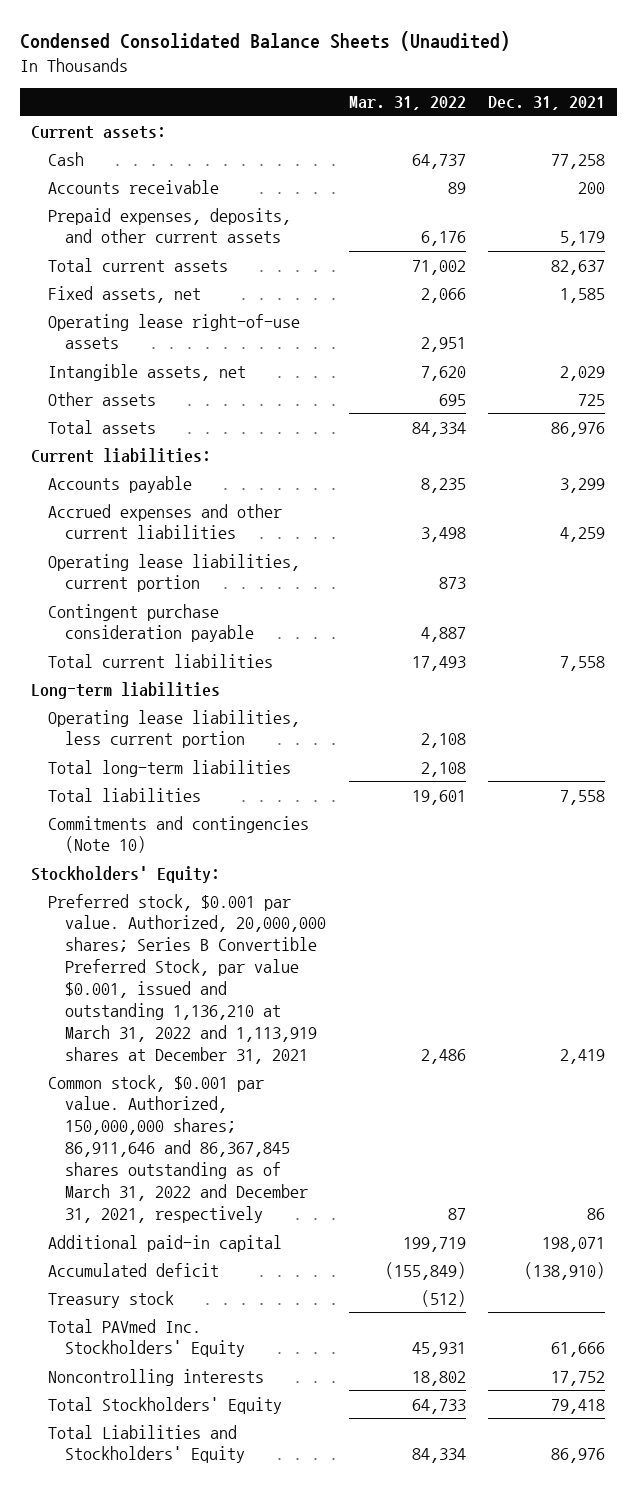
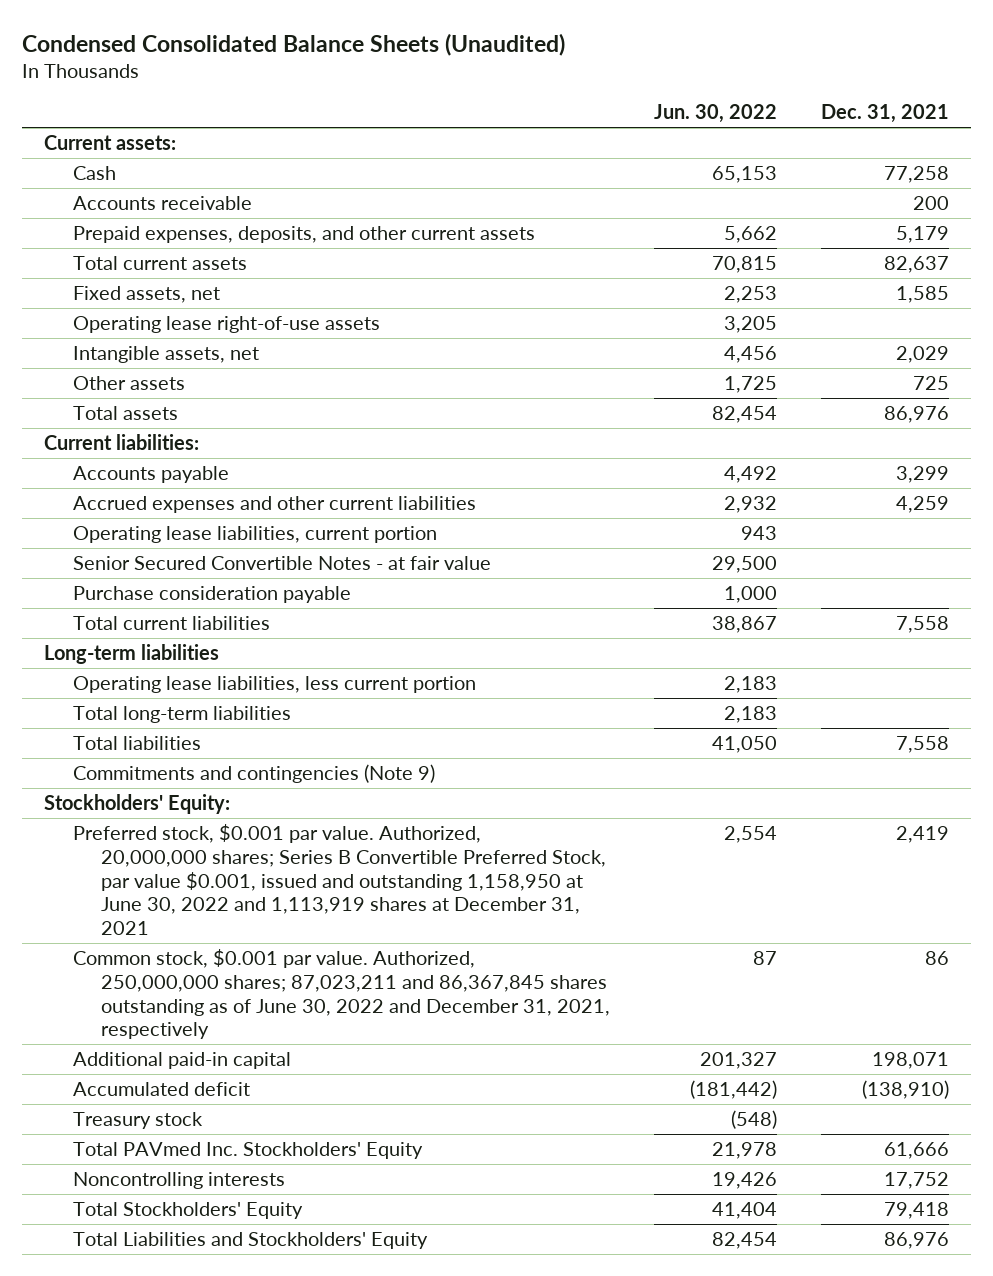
[348,96,466,111] Mar. 31, 2022 -> none
none -> [654,104,778,124] Jun. 30, 2022
none -> [72,555,491,570] Senior Secured Convertible Notes - at fair value
[48,603,255,643] Contingent purchase consideration payable -> [72,585,351,603] Purchase consideration payable
[48,815,310,854] Commitments and contingencies (Note 10) -> [72,763,435,783] Commitments and contingencies (Note 9)
[48,893,327,1065] Preferred stock, $0.001 par value. Authorized, 20,000,000 shares; Series B Convertible Preferred Stock, par value $0.001, issued and outstanding 1,136,210 at March 31, 2022 and 1,113,919 shares at December 31, 2021 -> [72,823,607,936] Preferred stock, $0.001 par value. Authorized, 20,000,000 shares; Series B Convertible Preferred Stock, par value $0.001, issued and outstanding 1,158,950 at June 30, 2022 and 1,113,919 shares at December 31, 2021
[48,1074,309,1224] Common stock, $0.001 par value. Authorized, 150,000,000 shares; 86,911,646 and 86,367,845 shares outstanding as of March 31, 2022 and December 31, 2021, respectively -> [72,948,611,1040] Common stock, $0.001 par value. Authorized, 250,000,000 shares; 87,023,211 and 86,367,845 shares outstanding as of June 30, 2022 and December 31, 2021, respectively

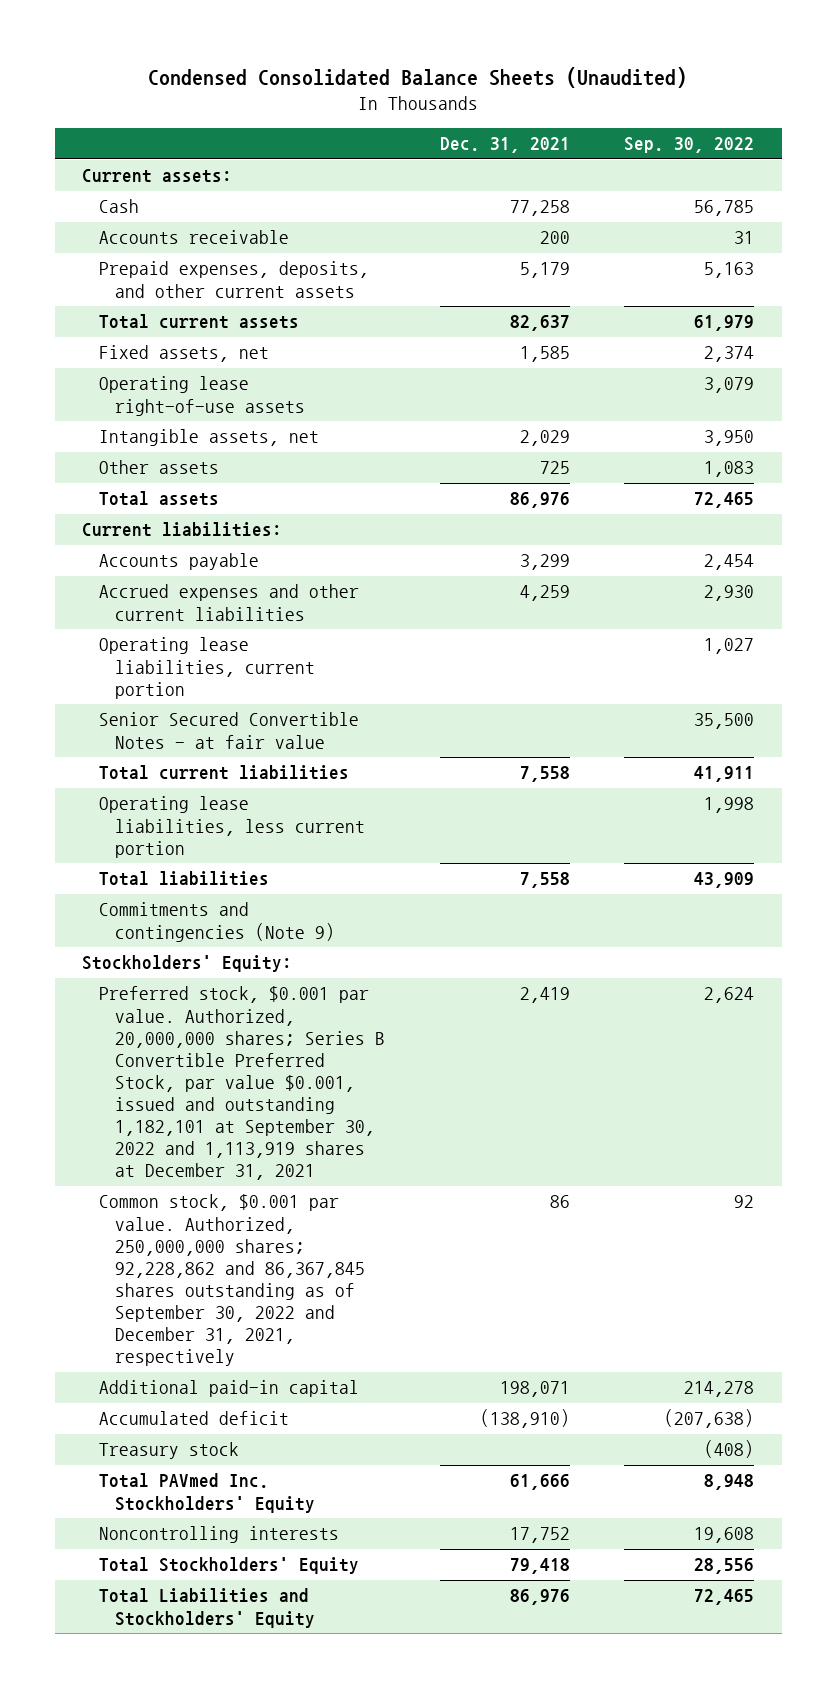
[654,104,778,124] Jun. 30, 2022 -> none
none -> [624,137,755,154] Sep. 30, 2022
[72,585,351,603] Purchase consideration payable -> none
[43,643,219,664] Long-term liabilities -> none
[72,705,291,723] Total long-term liabilities -> none
[72,823,607,936] Preferred stock, $0.001 par value. Authorized, 20,000,000 shares; Series B Convertible Preferred Stock, par value $0.001, issued and outstanding 1,158,950 at June 30, 2022 and 1,113,919 shares at December 31, 2021 -> [98,986,386,1181] Preferred stock, $0.001 par value. Authorized, 20,000,000 shares; Series B Convertible Preferred Stock, par value $0.001, issued and outstanding 1,182,101 at September 30, 2022 and 1,113,919 shares at December 31, 2021
[72,948,611,1040] Common stock, $0.001 par value. Authorized, 250,000,000 shares; 87,023,211 and 86,367,845 shares outstanding as of June 30, 2022 and December 31, 2021, respectively -> [98,1194,366,1367] Common stock, $0.001 par value. Authorized, 250,000,000 shares; 92,228,862 and 86,367,845 shares outstanding as of September 30, 2022 and December 31, 2021, respectively

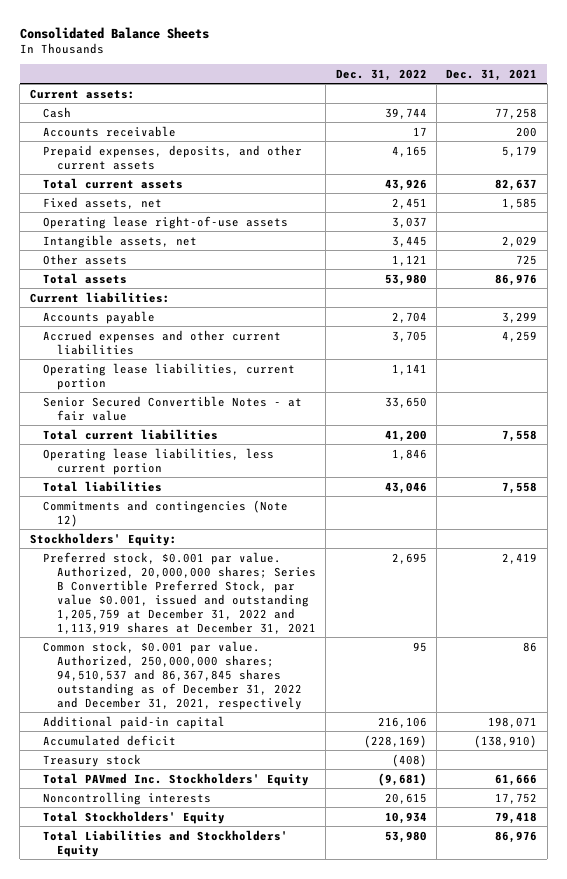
[148,66,688,88] Condensed Consolidated Balance Sheets (Unaudited) -> [19,26,209,39] Consolidated Balance Sheets
[624,137,755,154] Sep. 30, 2022 -> none
none -> [335,68,427,81] Dec. 31, 2022
[98,902,336,942] Commitments and contingencies (Note 9) -> [43,499,289,527] Commitments and contingencies (Note 12)
[98,986,386,1181] Preferred stock, $0.001 par value. Authorized, 20,000,000 shares; Series B Convertible Preferred Stock, par value $0.001, issued and outstanding 1,182,101 at September 30, 2022 and 1,113,919 shares at December 31, 2021 -> [43,551,316,634] Preferred stock, $0.001 par value. Authorized, 20,000,000 shares; Series B Convertible Preferred Stock, par value $0.001, issued and outstanding 1,205,759 at December 31, 2022 and 1,113,919 shares at December 31, 2021
[98,1194,366,1367] Common stock, $0.001 par value. Authorized, 250,000,000 shares; 92,228,862 and 86,367,845 shares outstanding as of September 30, 2022 and December 31, 2021, respectively -> [43,640,302,710] Common stock, $0.001 par value. Authorized, 250,000,000 shares; 94,510,537 and 86,367,845 shares outstanding as of December 31, 2022 and December 31, 2021, respectively

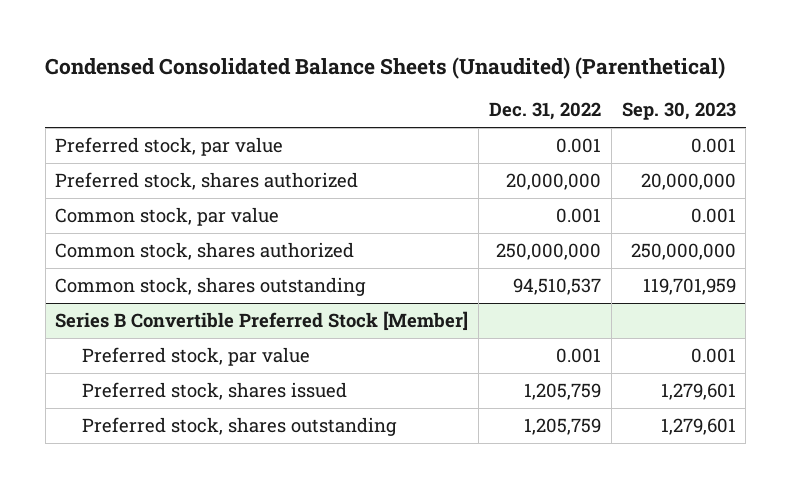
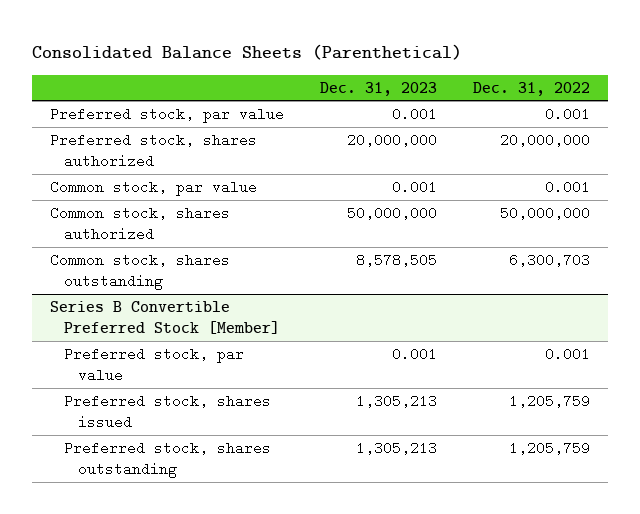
[45,56,726,79] Condensed Consolidated Balance Sheets (Unaudited) (Parenthetical) -> [32,44,463,61] Consolidated Balance Sheets (Parenthetical)
[621,102,736,121] Sep. 30, 2023 -> none
none -> [320,81,438,96] Dec. 31, 2023
[495,243,601,261] 250,000,000 -> [499,205,590,220] 50,000,000
[512,278,601,296] 94,510,537 -> [508,252,590,267] 6,300,703

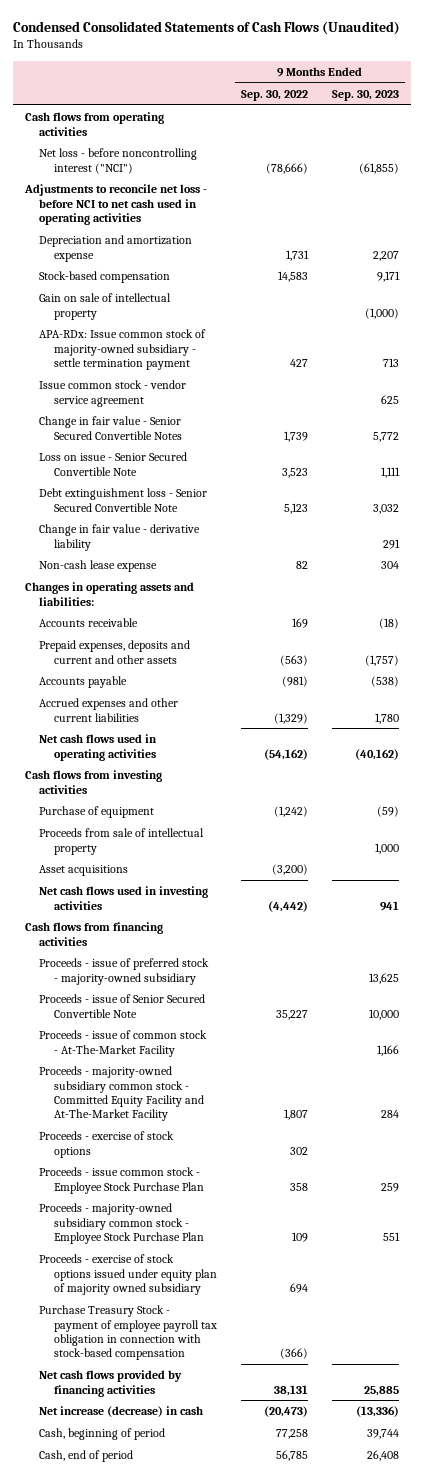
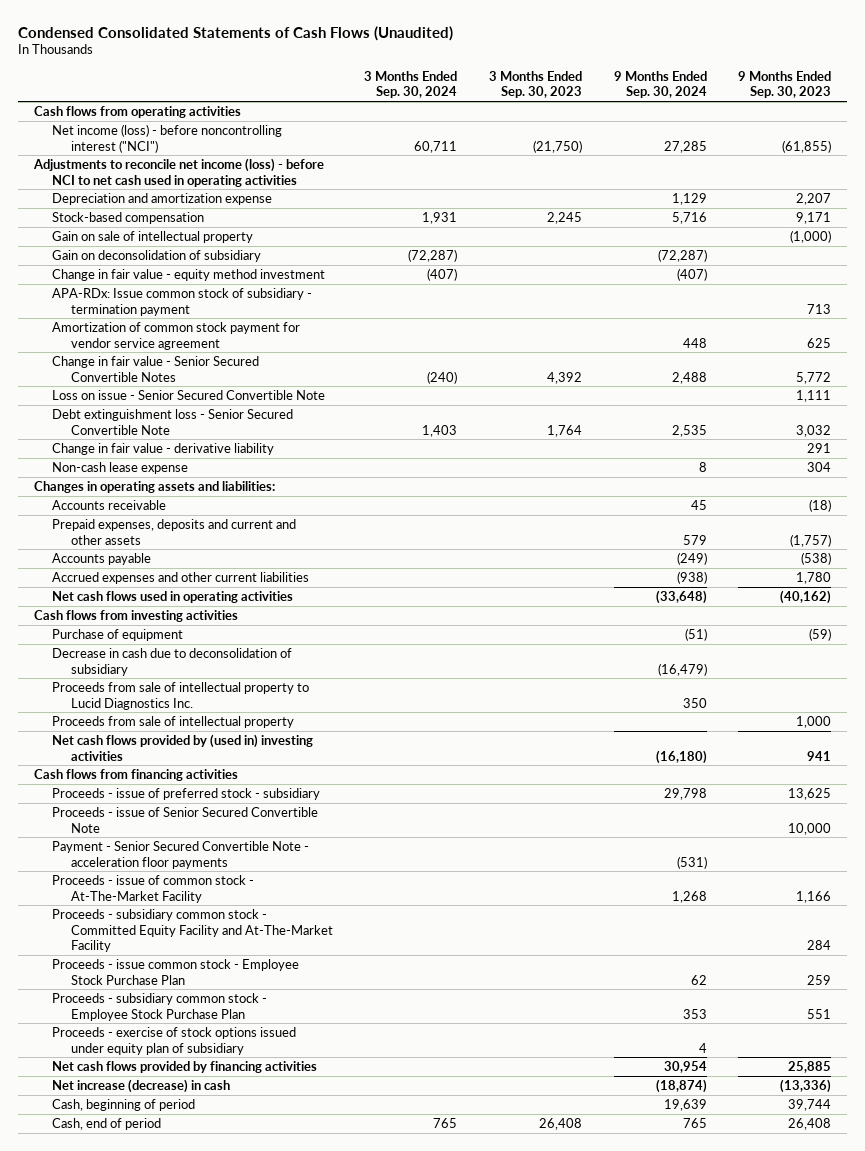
[241,89,309,101] Sep. 30, 2022 -> none
none -> [364,70,458,99] 3 Months Ended Sep. 30, 2024
none -> [489,70,583,99] 3 Months Ended Sep. 30, 2023
none -> [613,70,707,99] 9 Months Ended Sep. 30, 2024
[39,148,198,174] Net loss - before noncontrolling interest ("NCI") -> [52,123,283,153] Net income (loss) - before noncontrolling interest ("NCI")
[24,184,208,225] Adjustments to reconcile net loss - before NCI to net cash used in operating activities -> [33,157,325,187] Adjustments to reconcile net income (loss) - before NCI to net cash used in operating activities
none -> [52,249,262,262] Gain on deconsolidation of subsidiary
none -> [52,268,326,281] Change in fair value - equity method investment
[39,329,207,370] APA-RDx: Issue common stock of majority-owned subsidiary - settle termination payment -> [52,287,313,316] APA-RDx: Issue common stock of subsidiary - termination payment
[39,380,187,407] Issue common stock - vendor service agreement -> [52,321,301,350] Amortization of common stock payment for vendor service agreement
none -> [52,647,293,676] Decrease in cash due to deconsolidation of subsidiary
none -> [52,681,310,710] Proceeds from sale of intellectual property to Lucid Diagnostics Inc.
[39,865,129,877] Asset acquisitions -> none
[39,886,209,910] Net cash flows used in investing activities -> [52,733,314,761] Net cash flows provided by (used in) investing activities
[39,958,210,985] Proceeds - issue of preferred stock - majority-owned subsidiary -> [52,787,321,800] Proceeds - issue of preferred stock - subsidiary
none -> [52,840,310,869] Payment - Senior Secured Convertible Note - acceleration floor payments
[39,1131,175,1158] Proceeds - exercise of stock options -> none
[39,1066,204,1122] Proceeds - majority-owned subsidiary common stock - Committed Equity Facility and At-The-Market Facility -> [52,908,333,953] Proceeds - subsidiary common stock - Committed Equity Facility and At-The-Market Facility
[39,1305,217,1361] Purchase Treasury Stock - payment of employee payroll tax obligation in connection with stock-based compensation -> none
[39,1203,204,1244] Proceeds - majority-owned subsidiary common stock - Employee Stock Purchase Plan -> [52,992,268,1021] Proceeds - subsidiary common stock - Employee Stock Purchase Plan
[39,1254,217,1295] Proceeds - exercise of stock options issued under equity plan of majority owned subsidiary -> [52,1026,297,1055] Proceeds - exercise of stock options issued under equity plan of subsidiary

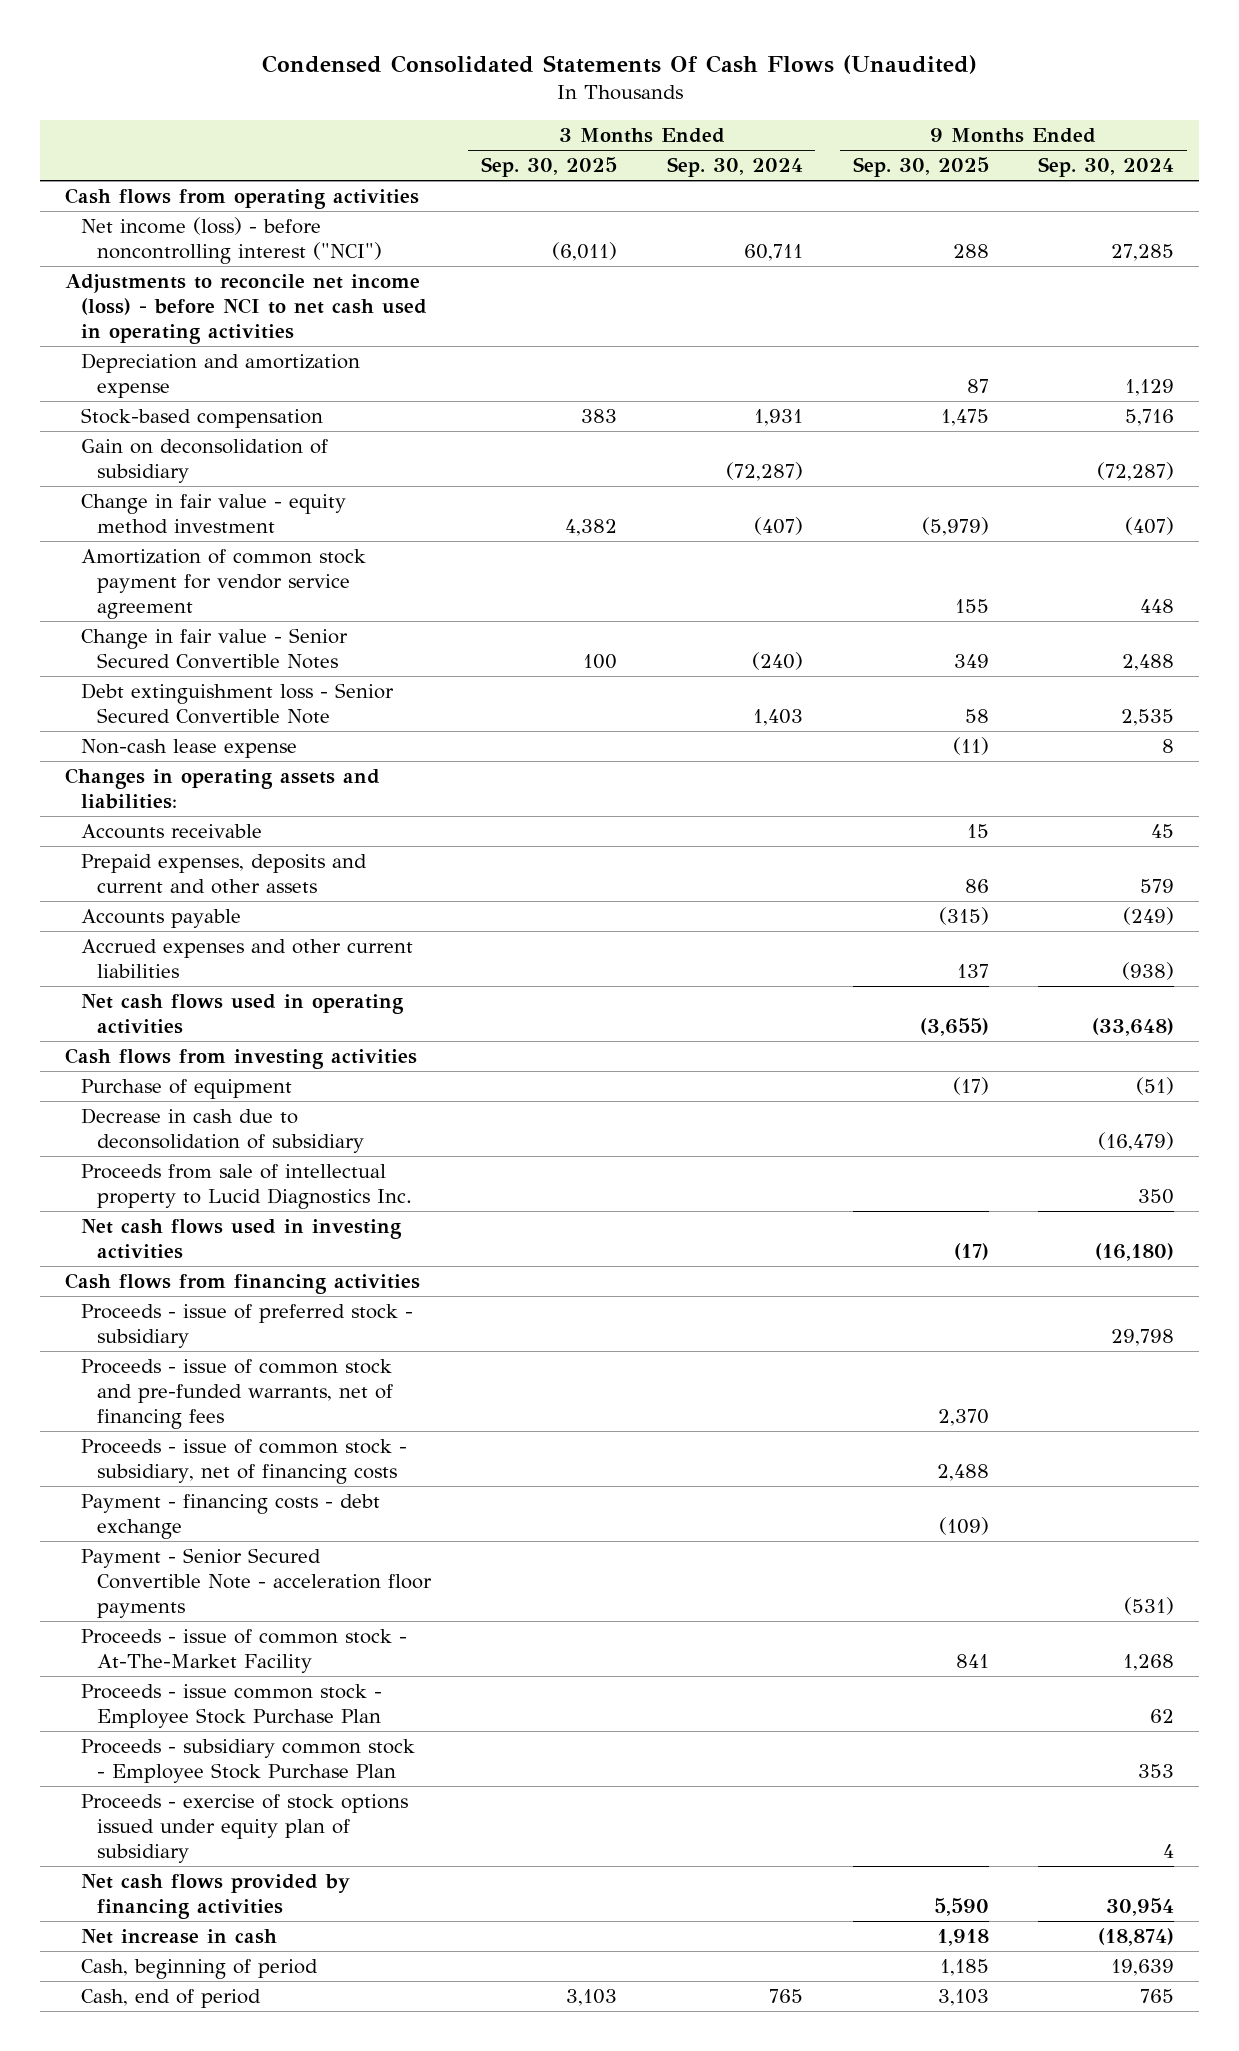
[18,25,454,41] Condensed Consolidated Statements of Cash Flows (Unaudited) -> [261,54,977,74] Condensed Consolidated Statements Of Cash Flows (Unaudited)
[489,70,583,99] 3 Months Ended Sep. 30, 2023 -> none
[738,70,832,99] 9 Months Ended Sep. 30, 2023 -> none
none -> [480,157,617,178] Sep. 30, 2025
none -> [852,157,989,178] Sep. 30, 2025
[52,230,254,243] Gain on sale of intellectual property -> none
[52,287,313,316] APA-RDx: Issue common stock of subsidiary - termination payment -> none
[52,389,326,400] Loss on issue - Senior Secured Convertible Note -> none
[52,442,275,455] Change in fair value - derivative liability -> none
[52,715,295,728] Proceeds from sale of intellectual property -> none
[52,733,314,761] Net cash flows provided by (used in) investing activities -> [80,1219,402,1259] Net cash flows used in investing activities
[52,806,319,833] Proceeds - issue of Senior Secured Convertible Note -> none
none -> [80,1359,393,1429] Proceeds - issue of common stock and pre-funded warrants, net of financing fees
none -> [80,1439,407,1484] Proceeds - issue of common stock - subsidiary, net of financing costs
none -> [80,1494,380,1539] Payment - financing costs - debt exchange
[52,908,333,953] Proceeds - subsidiary common stock - Committed Equity Facility and At-The-Market Facility -> none
[52,1078,231,1093] Net increase (decrease) in cash -> [80,1929,277,1945] Net increase in cash

